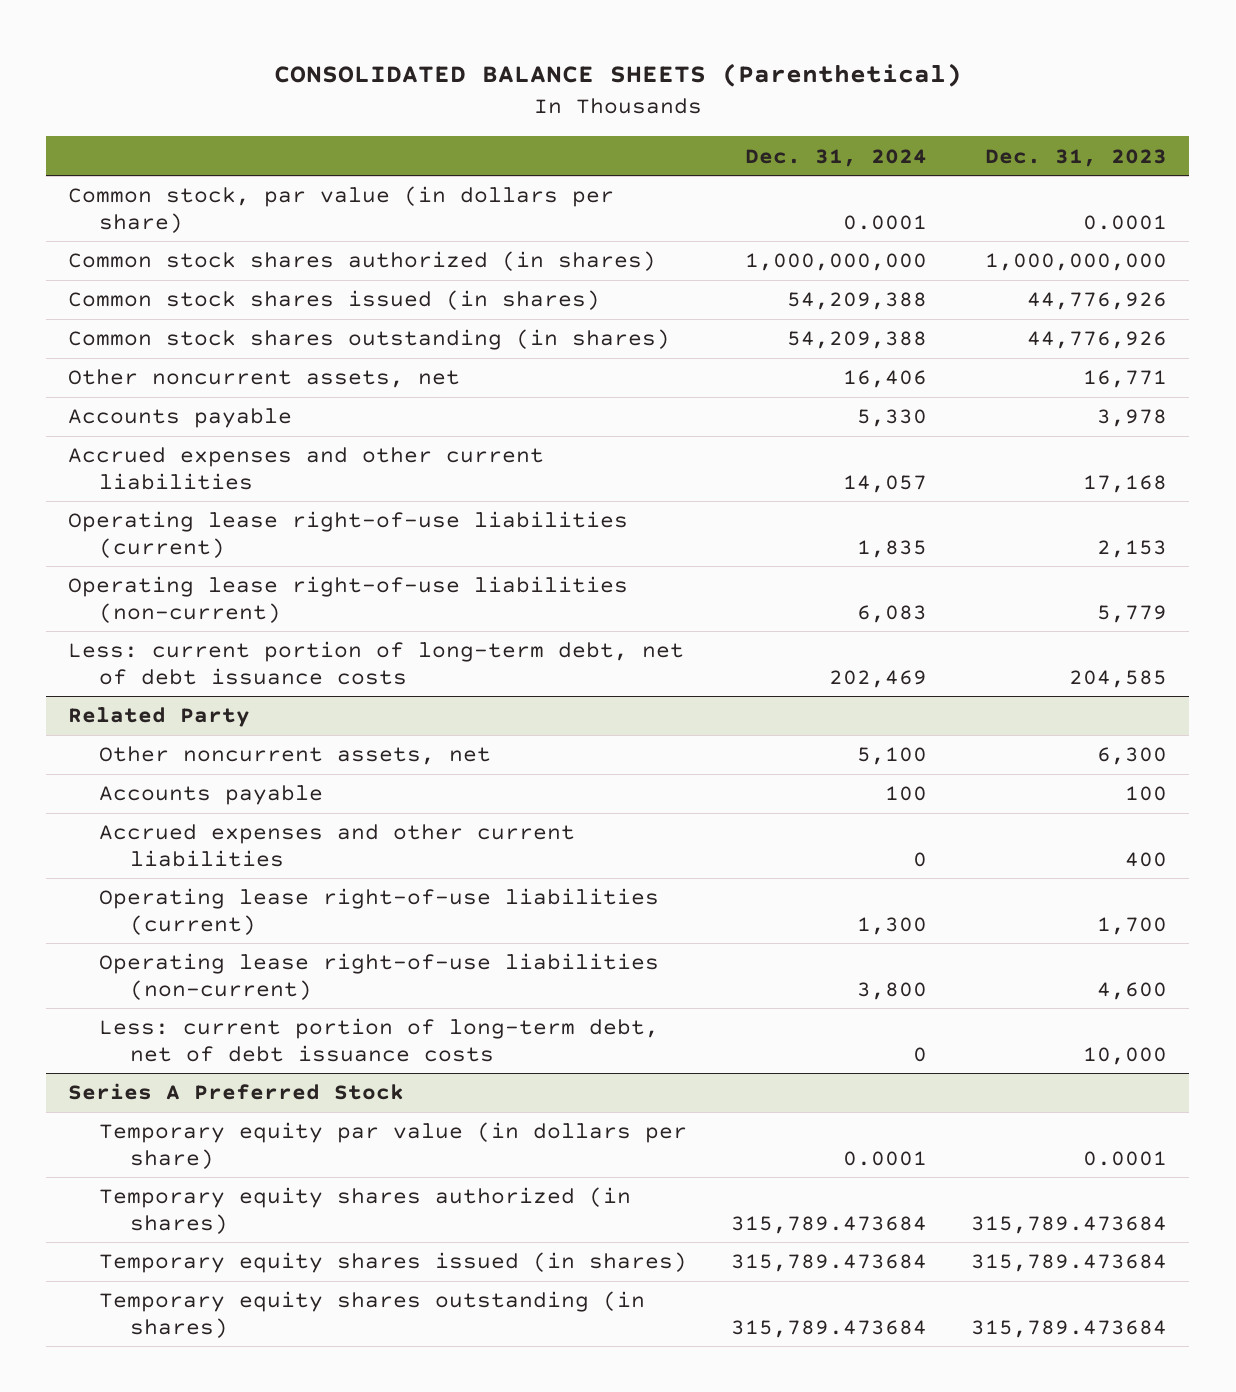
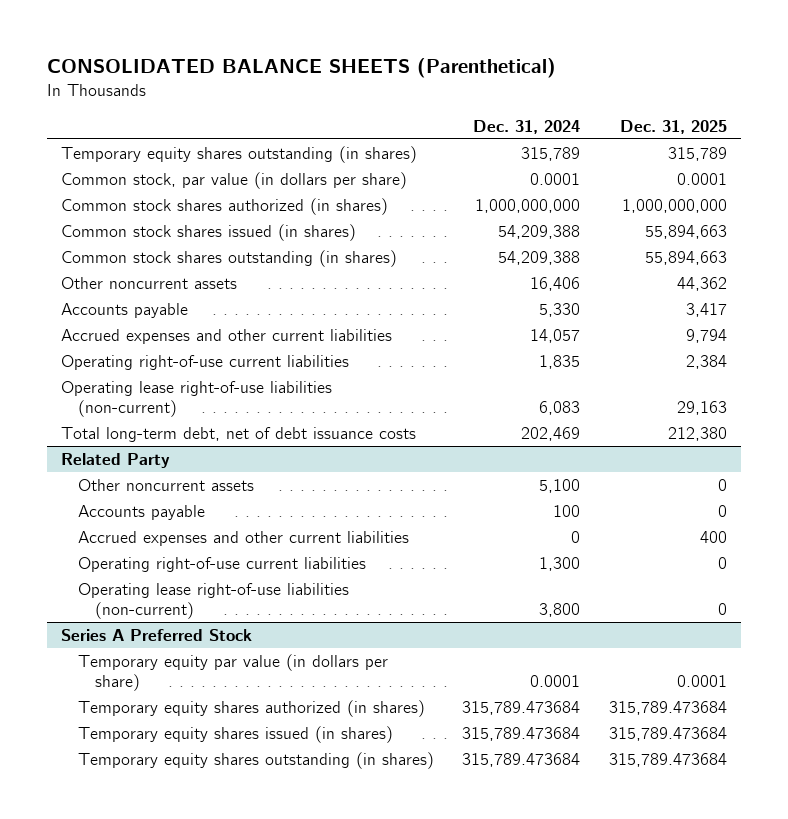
[985,148,1168,167] Dec. 31, 2023 -> none
none -> [619,119,727,134] Dec. 31, 2025
none -> [60,145,417,163] Temporary equity shares outstanding (in shares)
[68,369,461,389] Other noncurrent assets, net -> [60,276,237,289] Other noncurrent assets
[68,511,629,558] Operating lease right-of-use liabilities (current) -> [60,354,349,370] Operating right-of-use current liabilities
[68,641,685,685] Less: current portion of long-term debt, net of debt issuance costs -> [60,426,416,442] Total long-term debt, net of debt issuance costs
[99,746,492,766] Other noncurrent assets, net -> [77,478,254,491] Other noncurrent assets
[99,888,660,935] Operating lease right-of-use liabilities (current) -> [77,556,366,572] Operating right-of-use current liabilities
[99,1018,660,1062] Less: current portion of long-term debt, net of debt issuance costs -> none

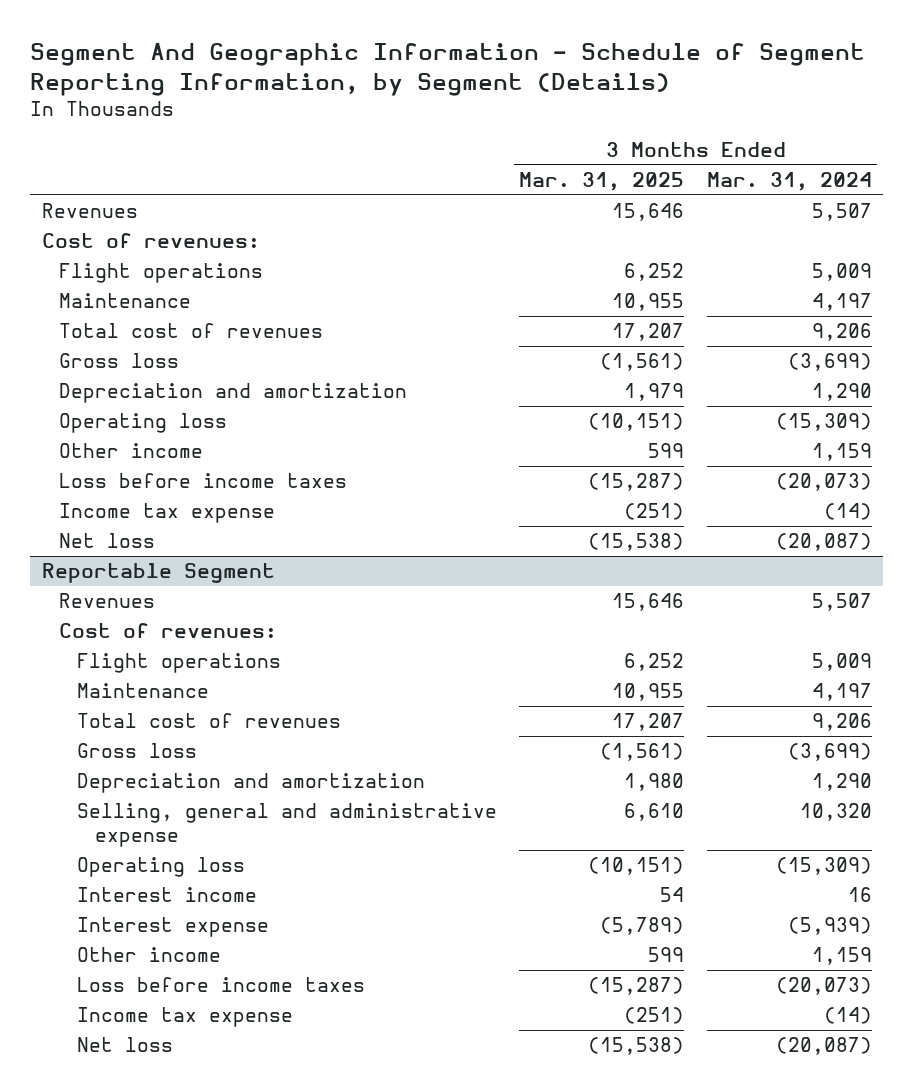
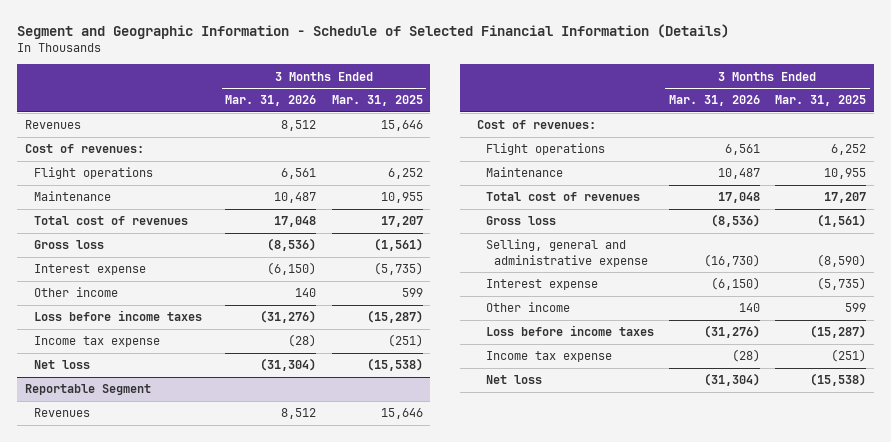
[30,43,866,96] Segment And Geographic Information - Schedule of Segment Reporting Information, by Segment (Details) -> [17,23,730,39] Segment and Geographic Information - Schedule of Selected Financial Information (Details)
[706,171,872,191] Mar. 31, 2024 -> none
none -> [225,95,317,107] Mar. 31, 2026
[59,383,408,404] Depreciation and amortization -> none
[59,413,228,434] Operating loss -> none
none -> [33,264,146,276] Interest expense
[77,773,426,794] Depreciation and amortization -> none
[77,857,246,878] Operating loss -> none
[77,887,258,903] Interest income -> none
[624,803,685,822] 6,610 -> [816,253,866,267] (8,590)
[600,917,685,936] (5,789) -> [816,277,866,291] (5,735)

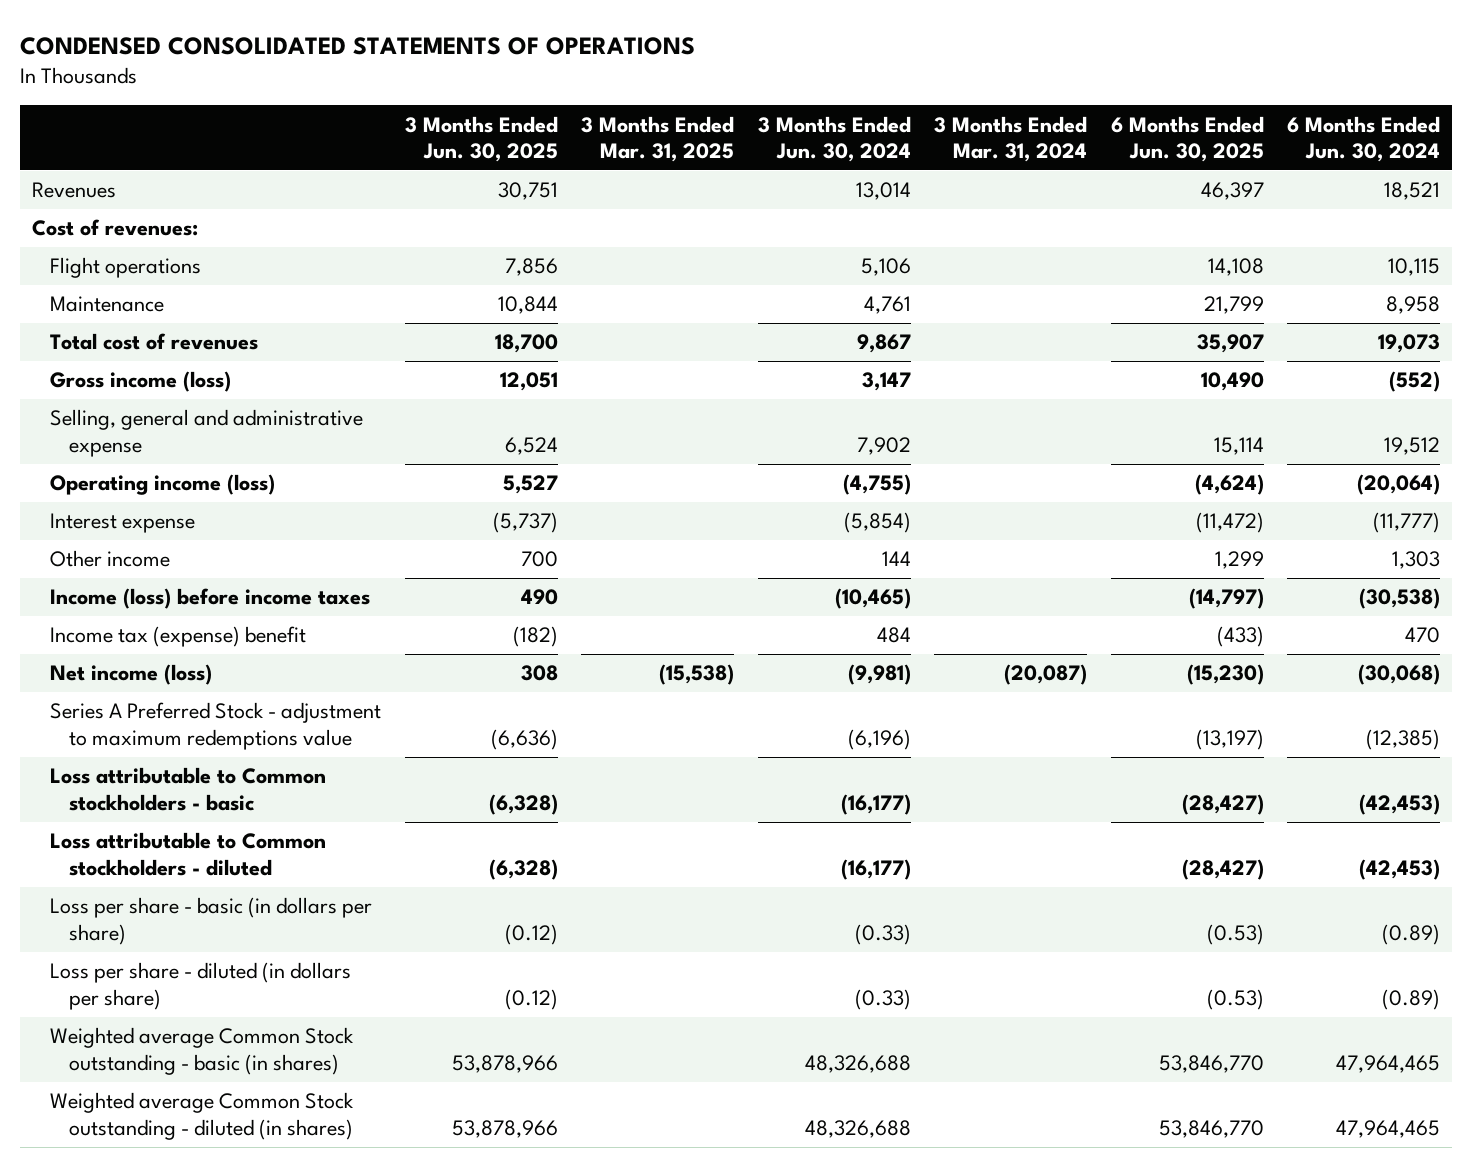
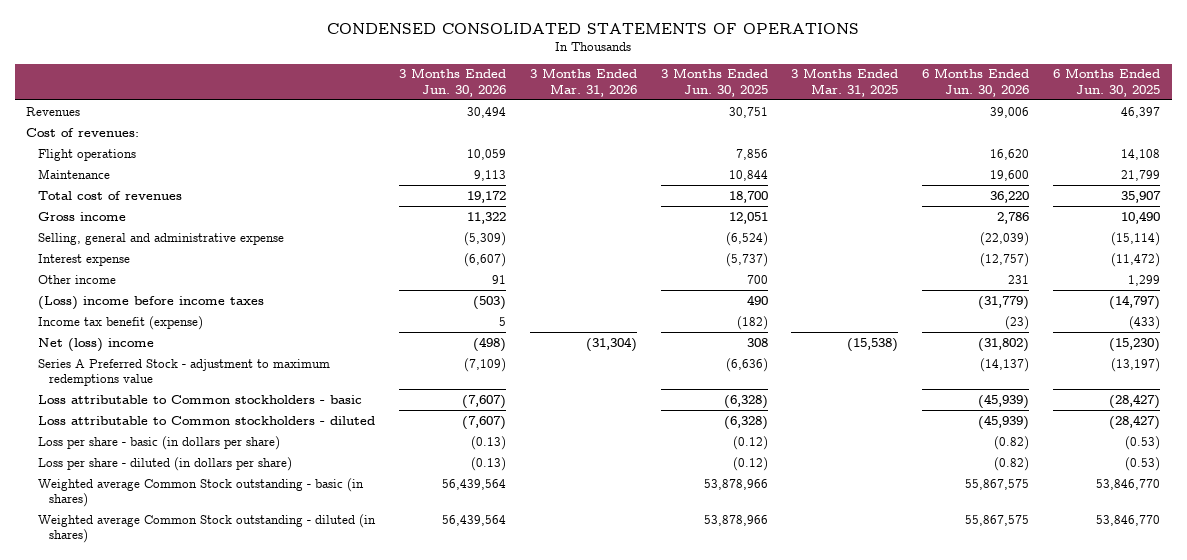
[757,115,911,163] 3 Months Ended Jun. 30, 2024 -> none
[934,115,1088,163] 3 Months Ended Mar. 31, 2024 -> none
[1287,115,1441,163] 6 Months Ended Jun. 30, 2024 -> none
none -> [398,68,506,97] 3 Months Ended Jun. 30, 2026
none -> [529,68,637,97] 3 Months Ended Mar. 31, 2026
none -> [922,68,1030,97] 6 Months Ended Jun. 30, 2026
[50,474,276,496] Operating income (loss) -> none
[50,371,232,393] Gross income (loss) -> [37,211,126,221] Gross income
[504,436,558,455] 6,524 -> [725,231,768,246] (6,524)
[1213,436,1264,455] 15,114 -> [1111,231,1161,246] (15,114)
[50,588,371,610] Income (loss) before income taxes -> [37,295,264,310] (Loss) income before income taxes
[50,626,307,648] Income tax (expense) benefit -> [37,315,203,330] Income tax benefit (expense)
[50,664,213,686] Net income (loss) -> [37,337,154,352] Net (loss) income

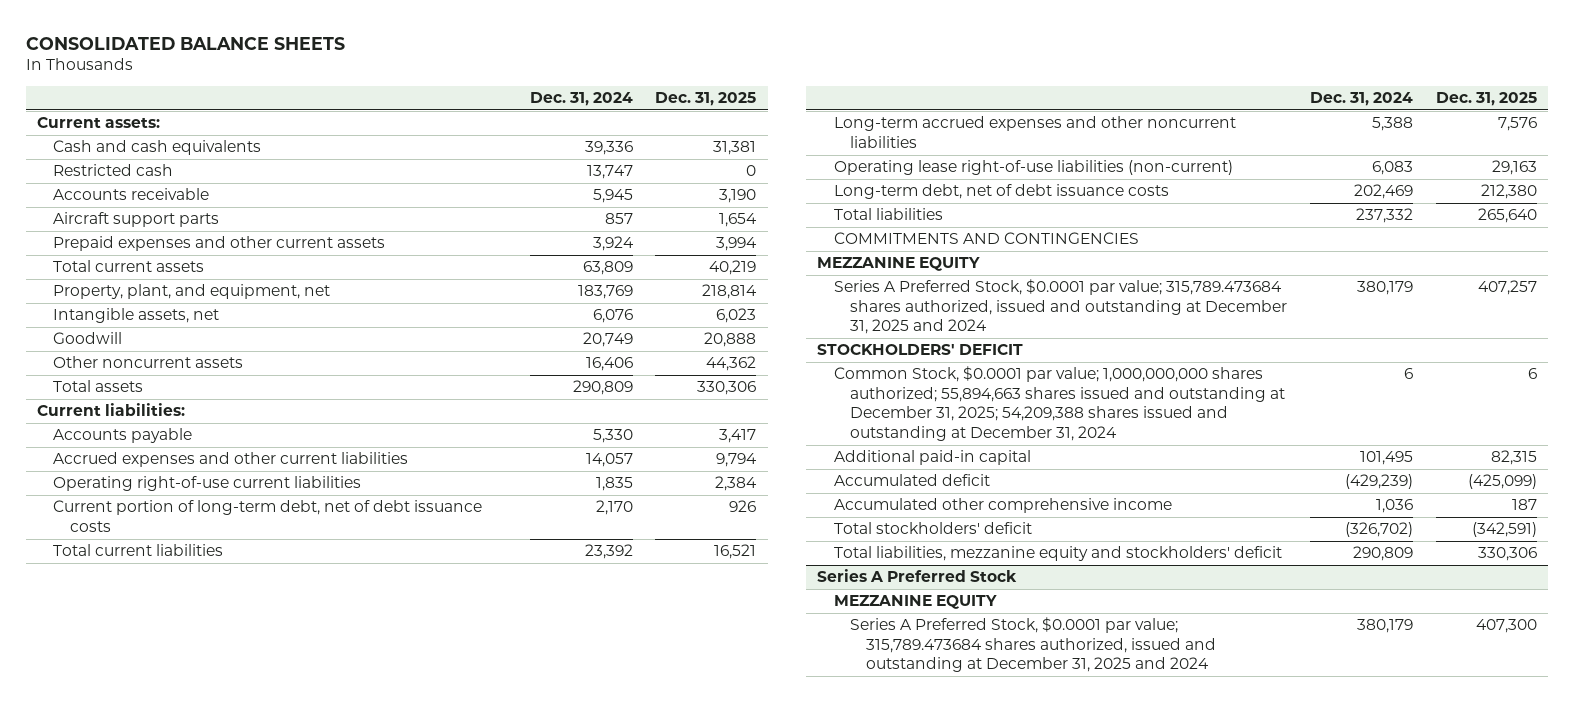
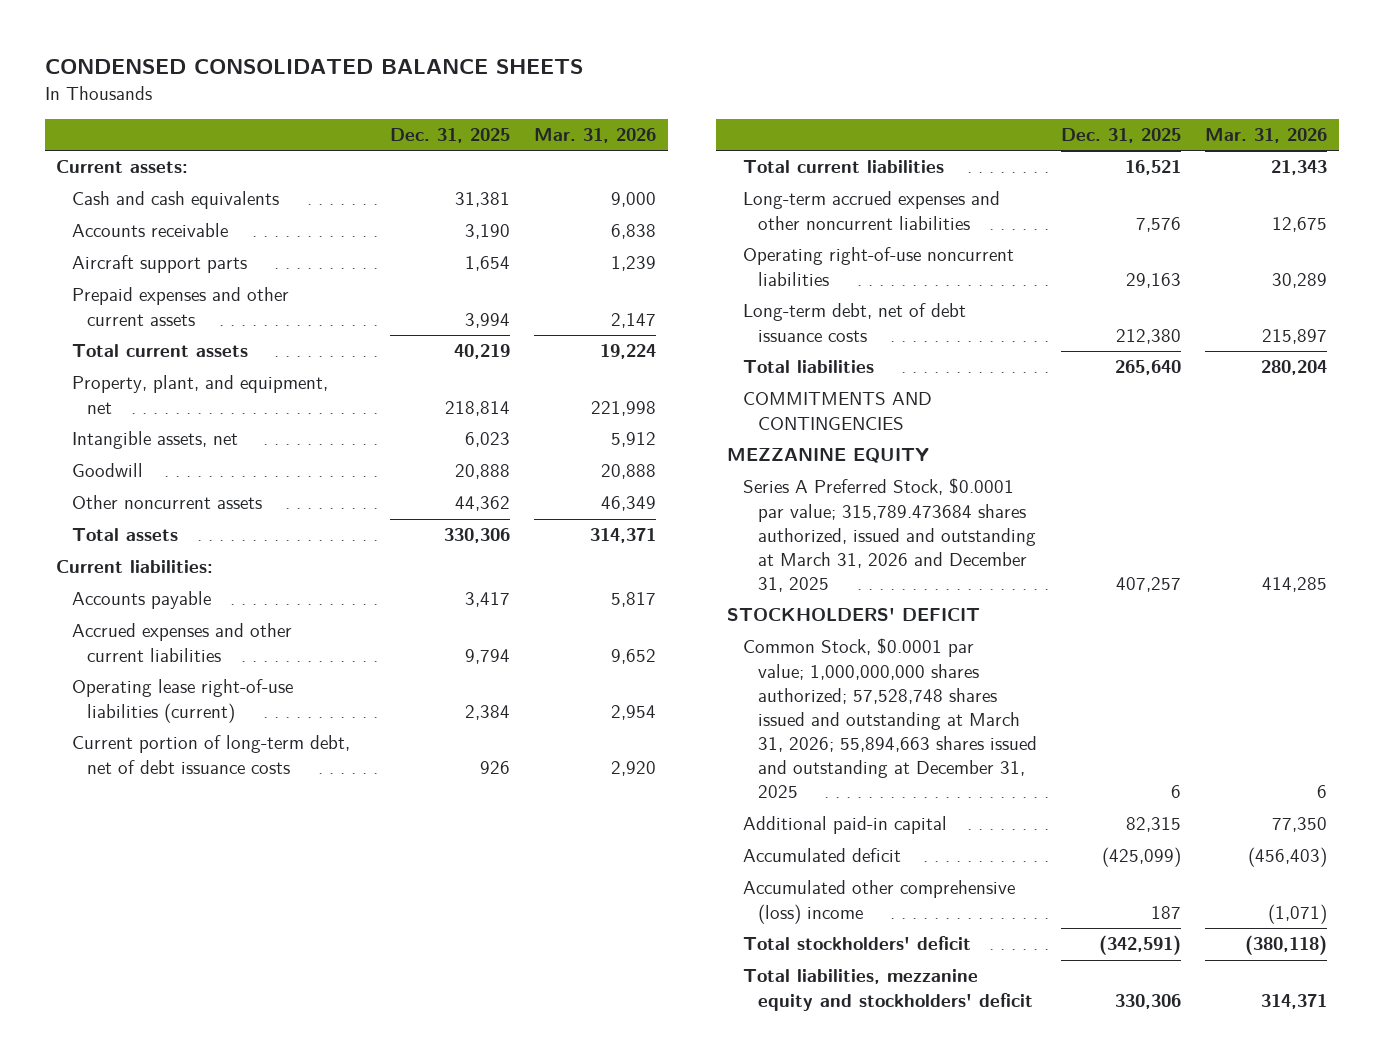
[25,36,345,50] CONSOLIDATED BALANCE SHEETS -> [44,59,583,75] CONDENSED CONSOLIDATED BALANCE SHEETS
[529,92,633,107] Dec. 31, 2024 -> none
none -> [534,128,657,144] Mar. 31, 2026
[53,164,174,177] Restricted cash -> none
[53,476,362,492] Operating right-of-use current liabilities -> [71,679,293,723] Operating lease right-of-use liabilities (current)
[833,160,1233,176] Operating lease right-of-use liabilities (non-current) -> [742,247,1014,286] Operating right-of-use noncurrent liabilities
[833,279,1288,335] Series A Preferred Stock, $0.0001 par value; 315,789.473684 shares authorized, issued and outstanding at December 31, 2025 and 2024 -> [742,478,1037,593] Series A Preferred Stock, $0.0001 par value; 315,789.473684 shares authorized, issued and outstanding at March 31, 2026 and December 31, 2025
[833,366,1286,441] Common Stock, $0.0001 par value; 1,000,000,000 shares authorized; 55,894,663 shares issued and outstanding at December 31, 2025; 54,209,388 shares issued and outstanding at December 31, 2024 -> [742,638,1038,799] Common Stock, $0.0001 par value; 1,000,000,000 shares authorized; 57,528,748 shares issued and outstanding at March 31, 2026; 55,894,663 shares issued and outstanding at December 31, 2025
[833,498,1172,514] Accumulated other comprehensive income -> [742,880,1015,924] Accumulated other comprehensive (loss) income
[817,569,1018,583] Series A Preferred Stock -> none
[833,595,997,610] MEZZANINE EQUITY -> none
[850,617,1217,673] Series A Preferred Stock, $0.0001 par value; 315,789.473684 shares authorized, issued and outstanding at December 31, 2025 and 2024 -> none

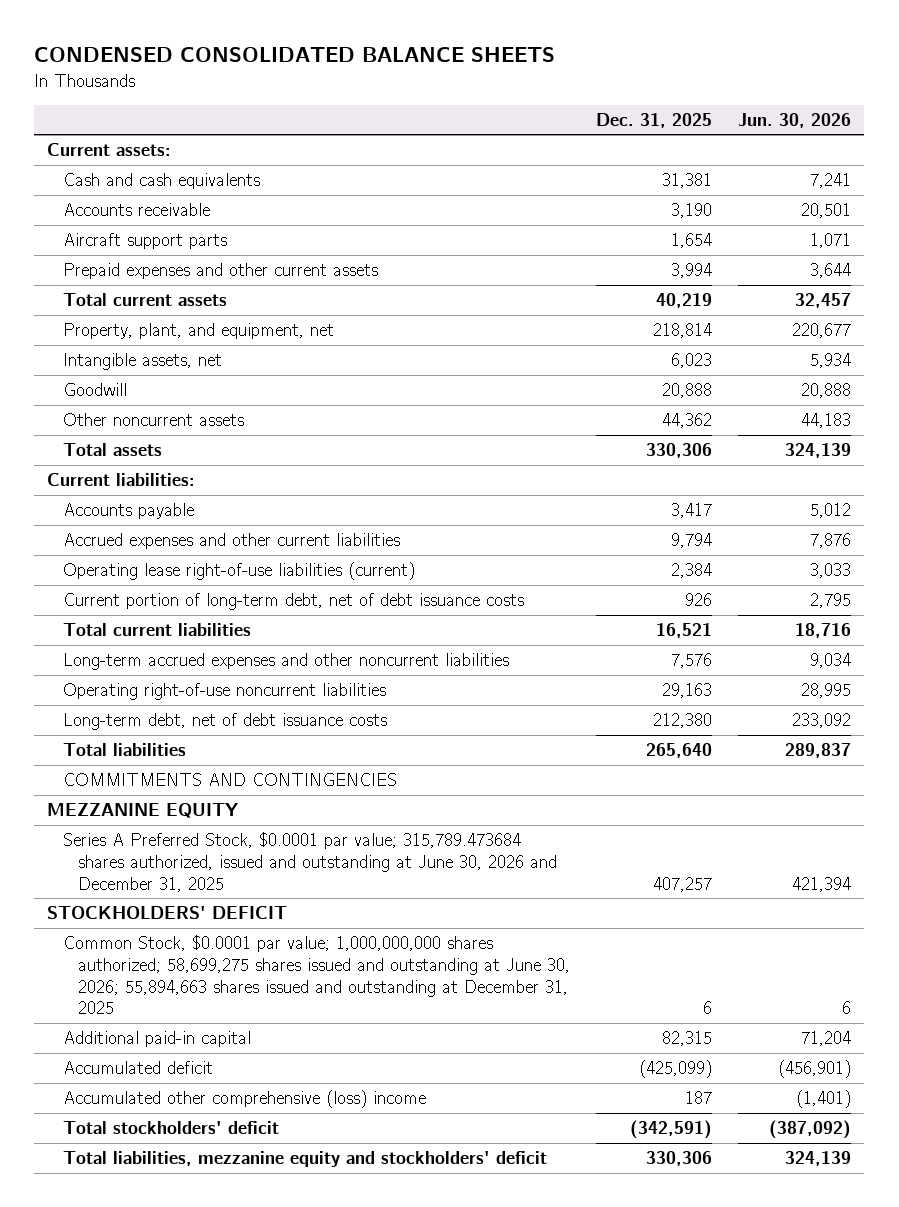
[534,128,657,144] Mar. 31, 2026 -> none
none -> [738,112,852,128] Jun. 30, 2026
[742,478,1037,593] Series A Preferred Stock, $0.0001 par value; 315,789.473684 shares authorized, issued and outstanding at March 31, 2026 and December 31, 2025 -> [62,832,558,892] Series A Preferred Stock, $0.0001 par value; 315,789.473684 shares authorized, issued and outstanding at June 30, 2026 and December 31, 2025
[742,638,1038,799] Common Stock, $0.0001 par value; 1,000,000,000 shares authorized; 57,528,748 shares issued and outstanding at March 31, 2026; 55,894,663 shares issued and outstanding at December 31, 2025 -> [62,935,571,1015] Common Stock, $0.0001 par value; 1,000,000,000 shares authorized; 58,699,275 shares issued and outstanding at June 30, 2026; 55,894,663 shares issued and outstanding at December 31, 2025

